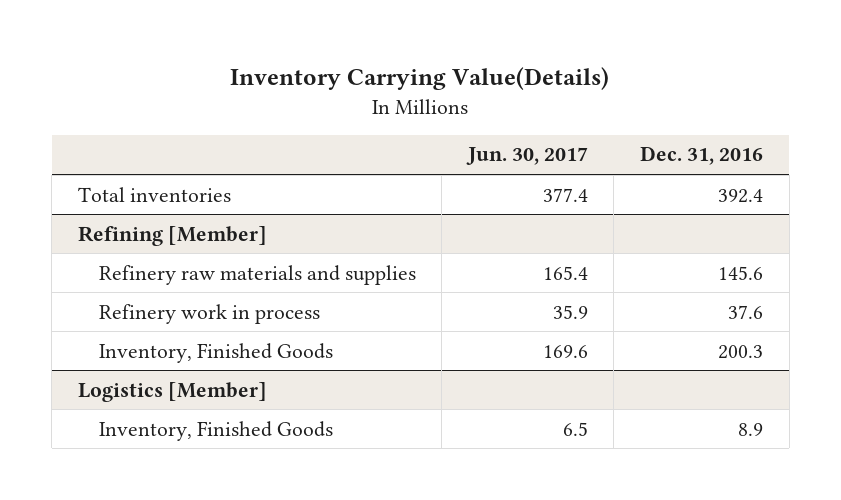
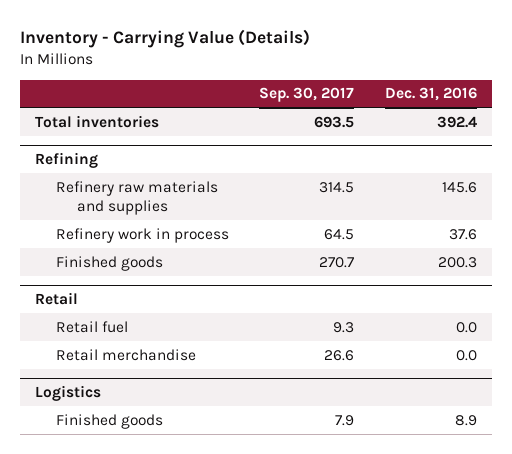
[230,66,610,90] Inventory Carrying Value(Details) -> [19,29,310,49] Inventory - Carrying Value (Details)
[465,147,588,166] Jun. 30, 2017 -> none
none -> [259,87,355,103] Sep. 30, 2017
[77,225,267,246] Refining [Member] -> [34,152,98,169] Refining
[98,342,333,363] Inventory, Finished Goods -> [55,255,163,271] Finished goods
none -> [34,292,78,306] Retail
none -> [55,320,128,333] Retail fuel
none -> [55,348,196,361] Retail merchandise
[77,381,267,402] Logistics [Member] -> [34,385,101,402] Logistics
[98,420,333,441] Inventory, Finished Goods -> [55,413,163,429] Finished goods

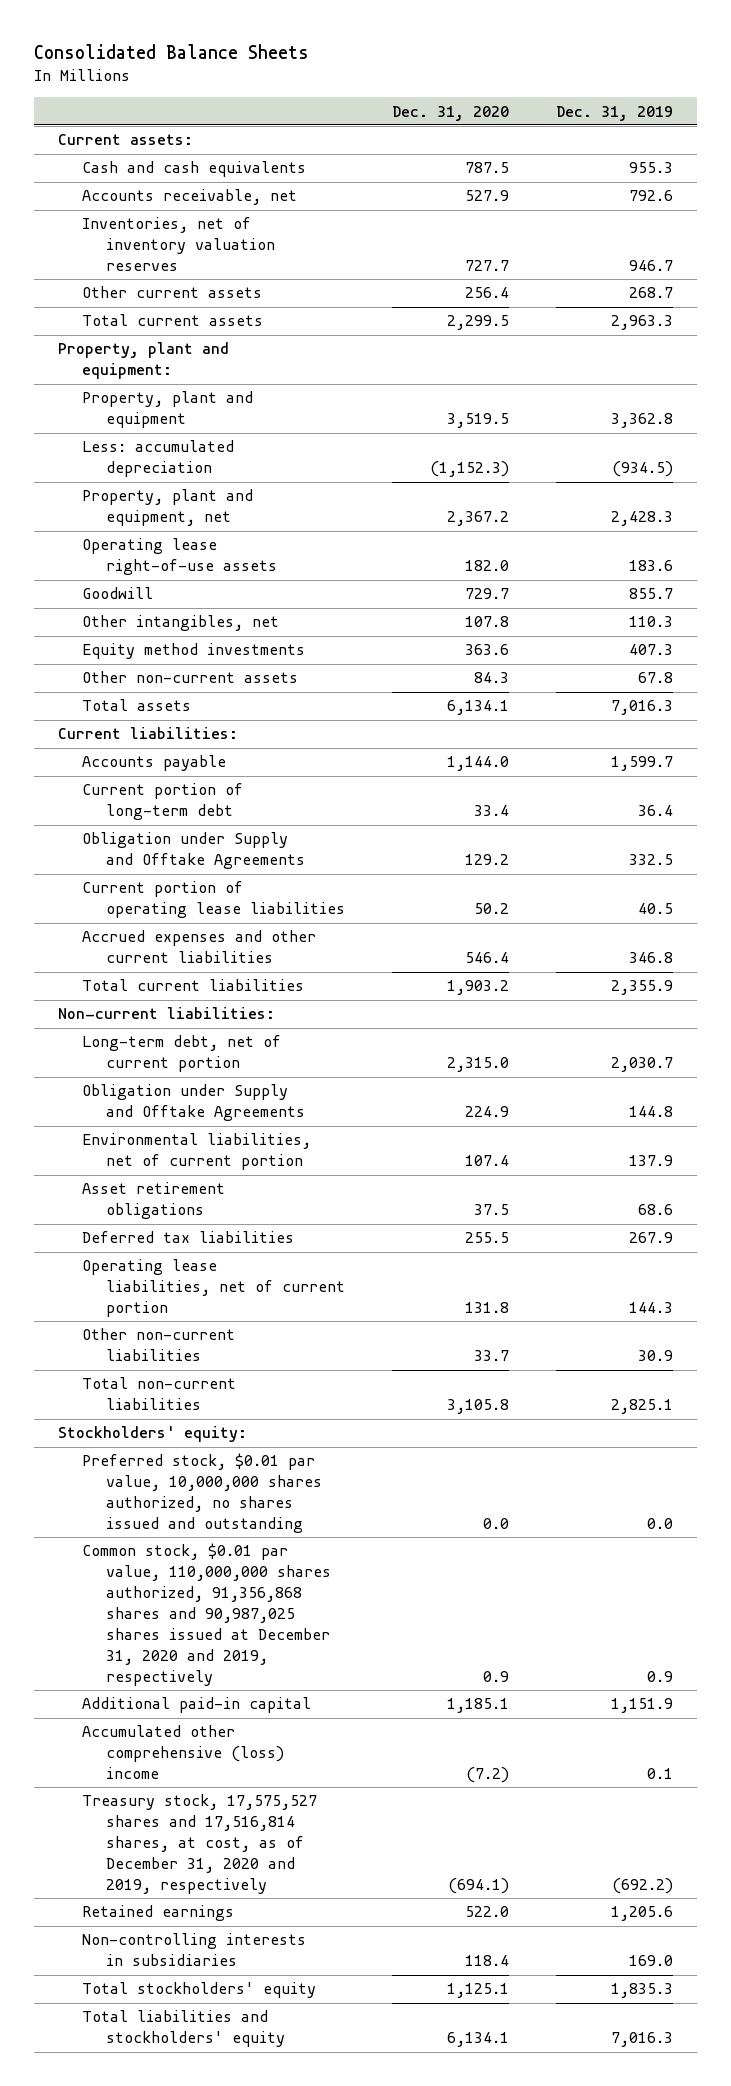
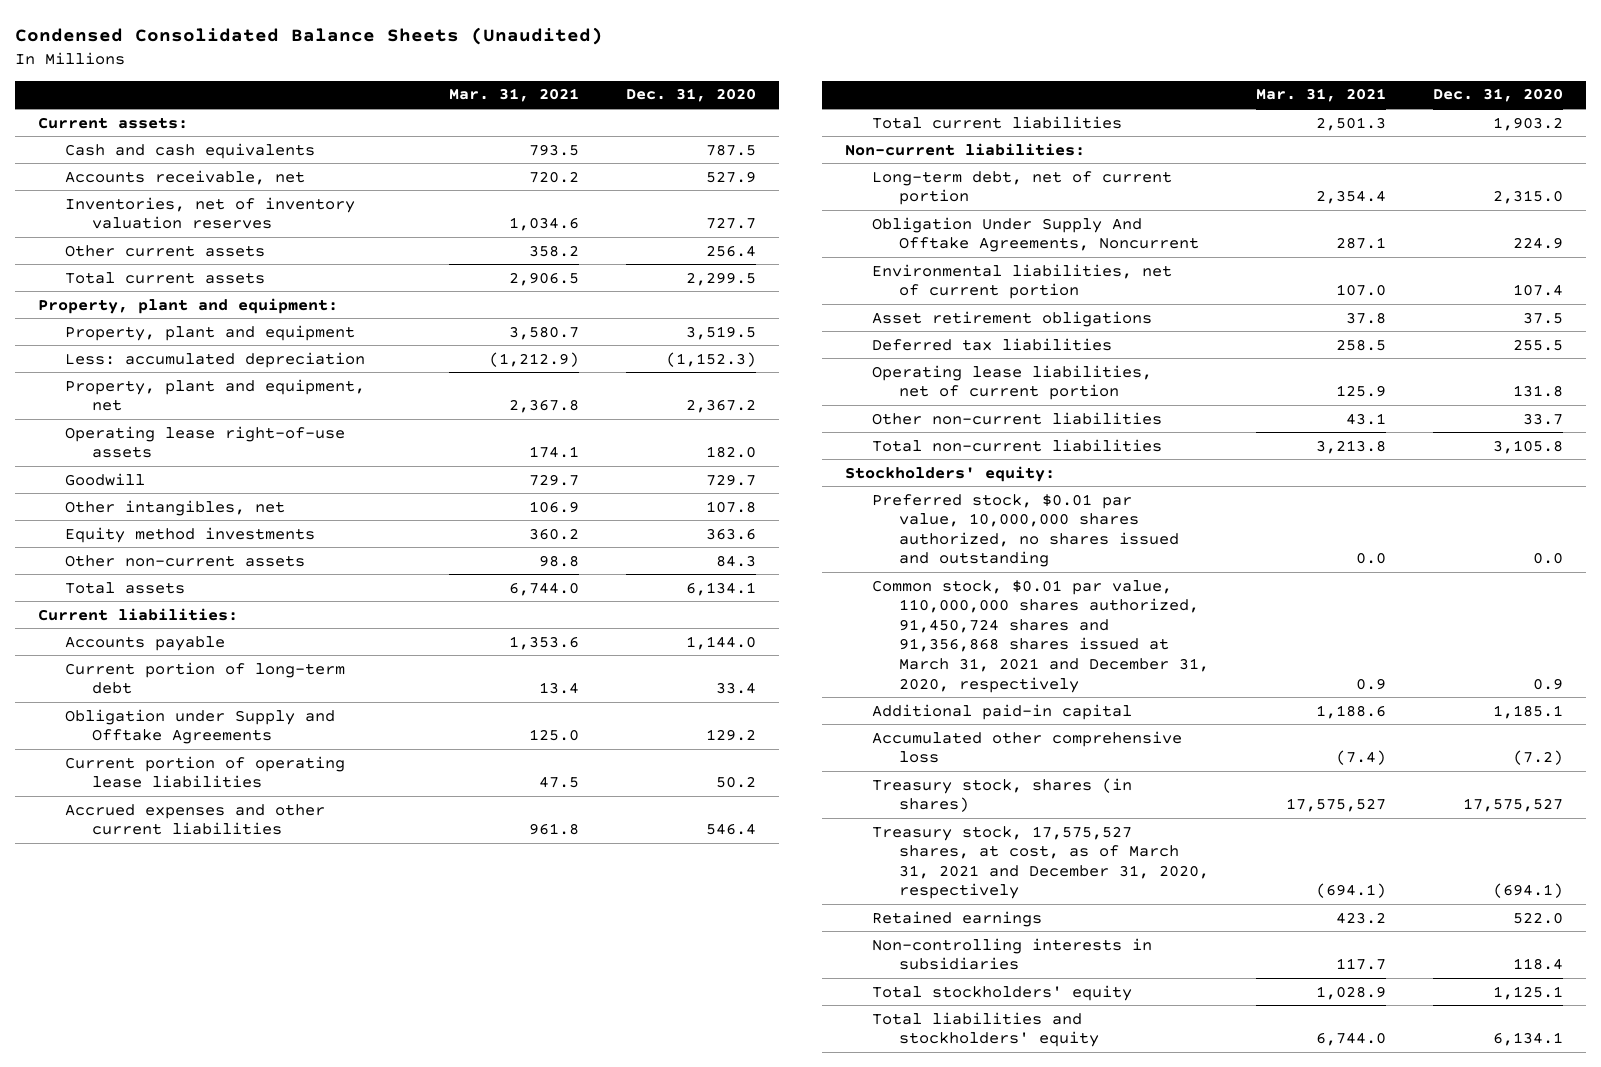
[34,44,310,60] Consolidated Balance Sheets -> [14,26,603,45] Condensed Consolidated Balance Sheets (Unaudited)
[556,105,674,121] Dec. 31, 2019 -> none
none -> [448,88,579,103] Mar. 31, 2021
[81,1084,305,1122] Obligation under Supply and Offtake Agreements -> [872,216,1199,253] Obligation Under Supply And Offtake Agreements, Noncurrent
[81,1543,331,1686] Common stock, $0.01 par value, 110,000,000 shares authorized, 91,356,868 shares and 90,987,025 shares issued at December 31, 2020 and 2019, respectively -> [872,579,1209,693] Common stock, $0.01 par value, 110,000,000 shares authorized, 91,450,724 shares and 91,356,868 shares issued at March 31, 2021 and December 31, 2020, respectively
[81,1725,284,1780] Accumulated other comprehensive (loss) income -> [872,730,1183,764] Accumulated other comprehensive loss
none -> [872,777,1133,813] Treasury stock, shares (in shares)
[81,1794,317,1894] Treasury stock, 17,575,527 shares and 17,516,814 shares, at cost, as of December 31, 2020 and 2019, respectively -> [872,825,1209,900] Treasury stock, 17,575,527 shares, at cost, as of March 31, 2021 and December 31, 2020, respectively

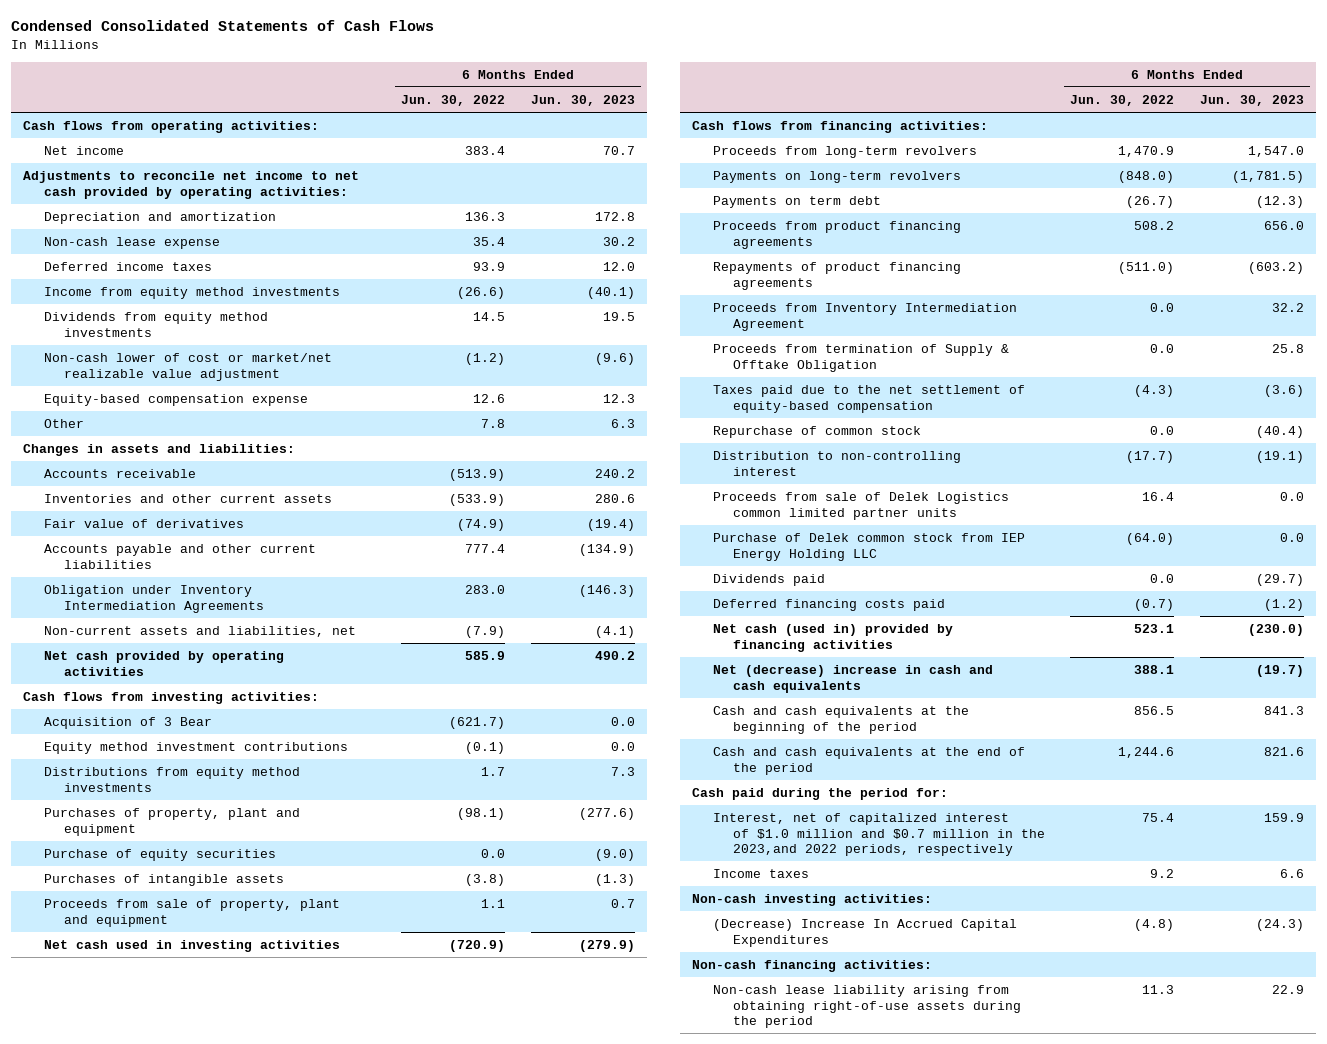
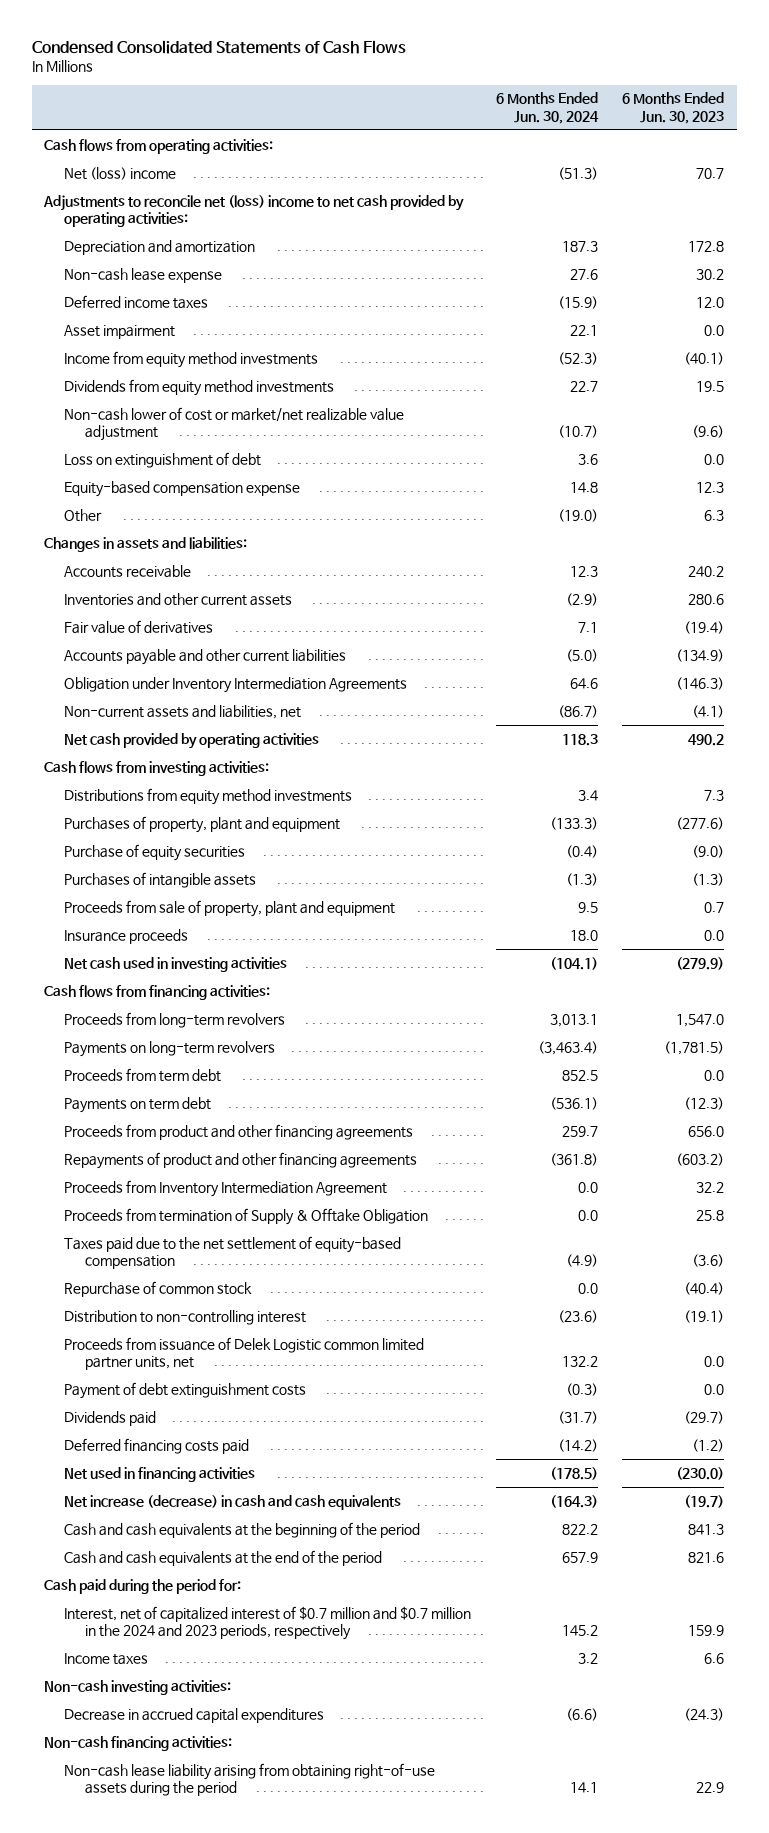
[401,94,506,106] Jun. 30, 2022 -> none
none -> [495,92,599,124] 6 Months Ended Jun. 30, 2024
[43,145,124,155] Net income -> [64,166,177,180] Net (loss) income
[23,170,360,199] Adjustments to reconcile net income to net cash provided by operating activities: -> [43,194,465,228] Adjustments to reconcile net (loss) income to net cash provided by operating activities:
none -> [64,324,176,339] Asset impairment
none -> [64,451,262,468] Loss on extinguishment of debt
[43,716,212,729] Acquisition of 3 Bear -> none
[43,741,348,754] Equity method investment contributions -> none
none -> [64,928,189,944] Insurance proceeds
none -> [64,1067,222,1082] Proceeds from term debt
[712,220,961,249] Proceeds from product financing agreements -> [64,1123,414,1140] Proceeds from product and other financing agreements
[712,261,961,290] Repayments of product financing agreements -> [64,1151,418,1169] Repayments of product and other financing agreements
[712,532,1025,561] Purchase of Delek common stock from IEP Energy Holding LLC -> none
[712,491,1009,520] Proceeds from sale of Delek Logistics common limited partner units -> [64,1336,425,1371] Proceeds from issuance of Delek Logistic common limited partner units, net
none -> [64,1381,307,1399] Payment of debt extinguishment costs
[712,623,953,652] Net cash (used in) provided by financing activities -> [64,1466,256,1482] Net used in financing activities
[712,664,993,693] Net (decrease) increase in cash and cash equivalents -> [64,1494,402,1510] Net increase (decrease) in cash and cash equivalents
[712,812,1046,857] Interest, net of capitalized interest of $1.0 million and $0.7 million in the 2023,and 2022 periods, respectively -> [64,1605,472,1641] Interest, net of capitalized interest of $0.7 million and $0.7 million in the 2024 and 2023 periods, respectively
[712,918,1017,947] (Decrease) Increase In Accrued Capital Expenditures -> [64,1707,325,1723] Decrease in accrued capital expenditures

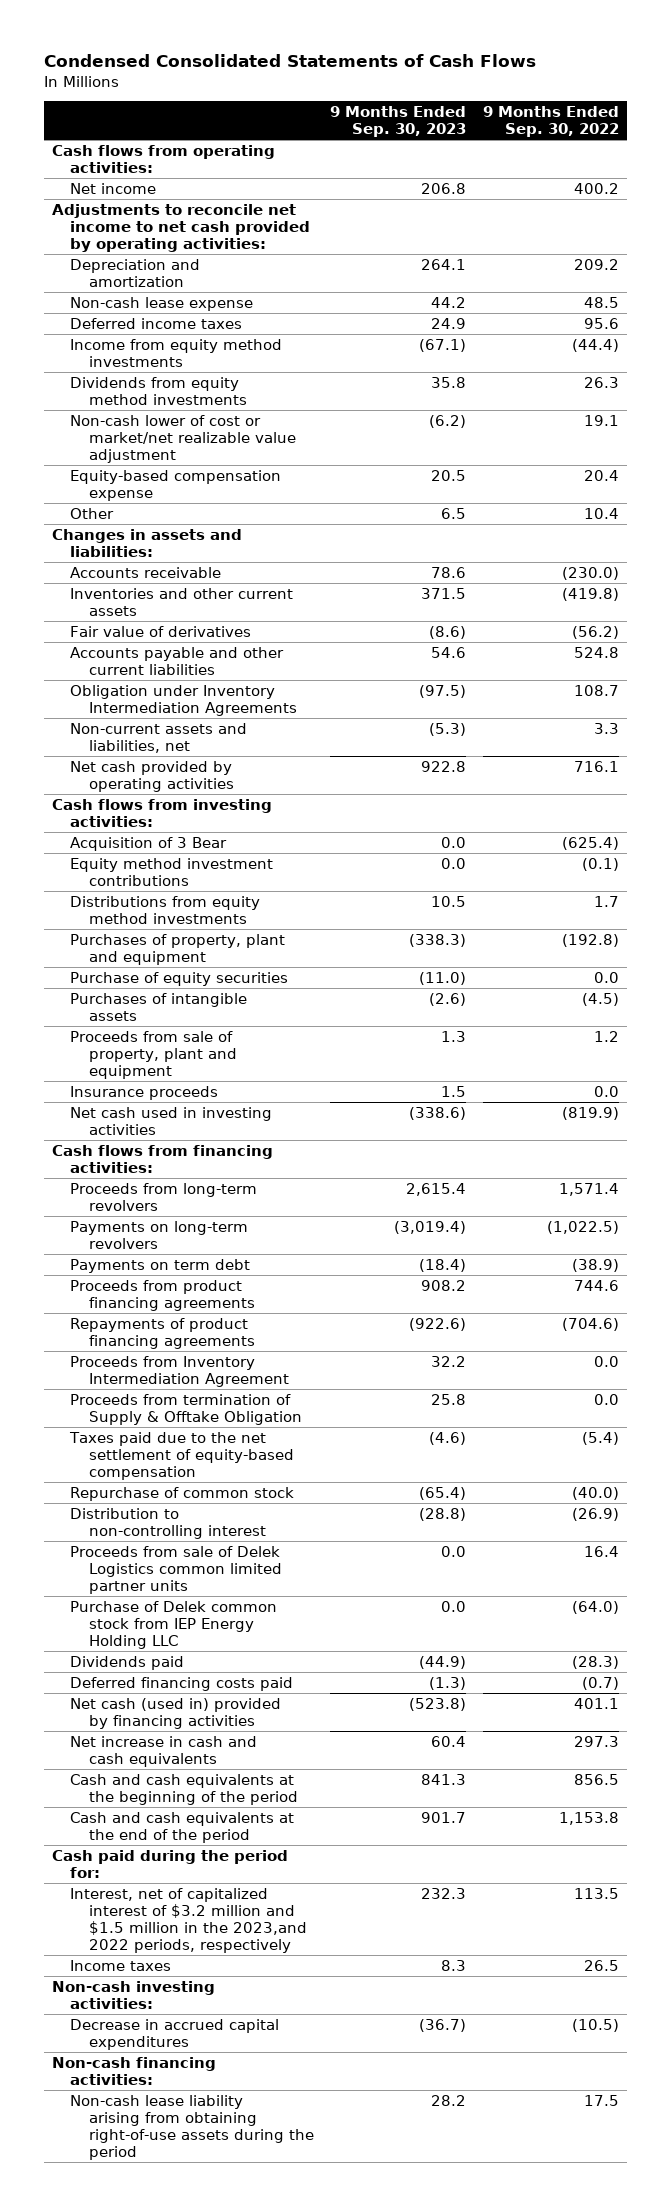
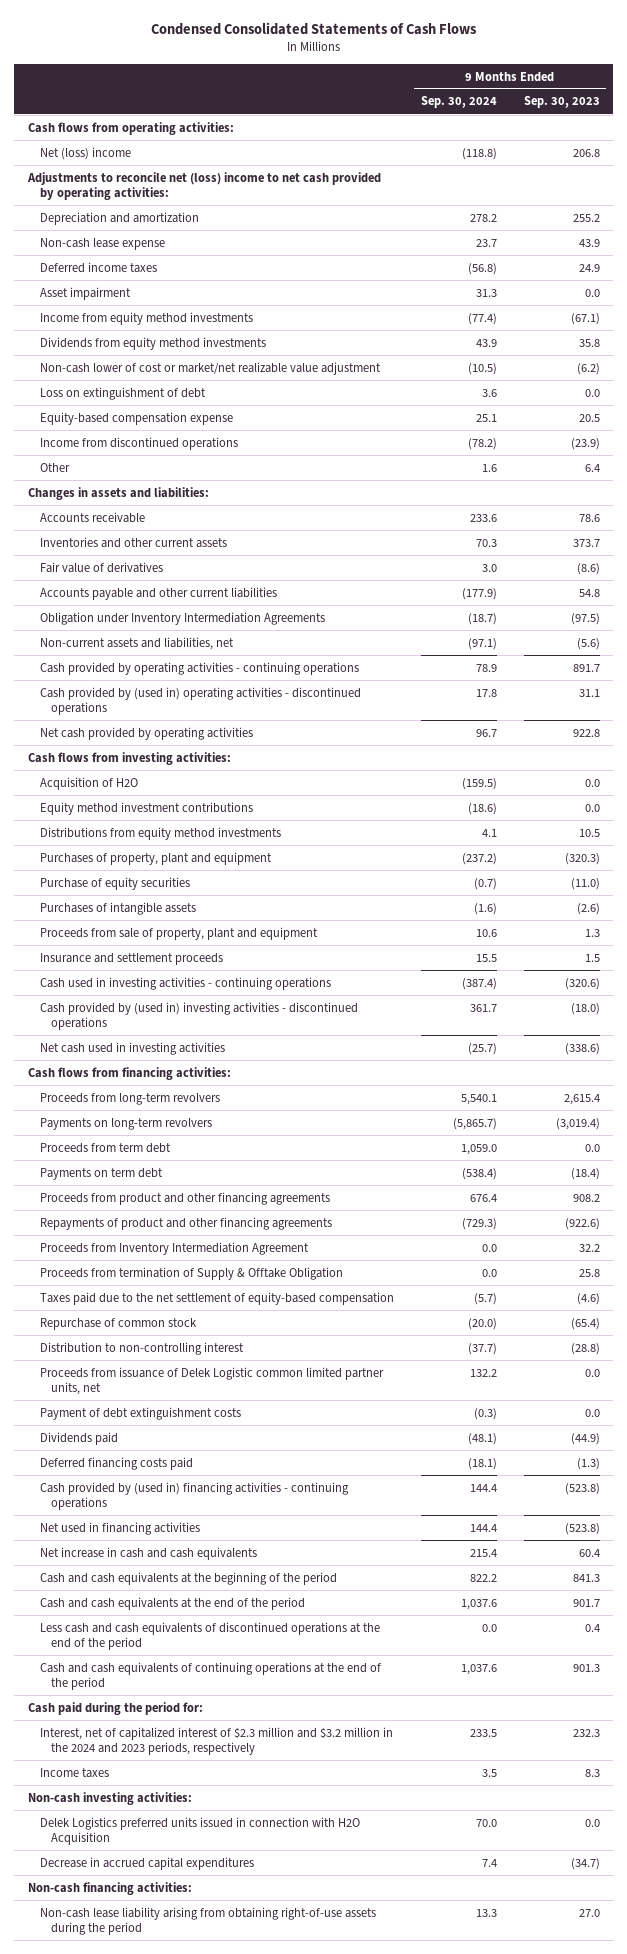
[482,106,619,138] 9 Months Ended Sep. 30, 2022 -> none
none -> [420,96,497,109] Sep. 30, 2024
[70,183,157,195] Net income -> [39,146,131,160] Net (loss) income
[52,204,311,252] Adjustments to reconcile net income to net cash provided by operating activities: -> [26,171,381,201] Adjustments to reconcile net (loss) income to net cash provided by operating activities:
[421,259,467,271] 264.1 -> [572,213,600,222] 255.2
[431,297,467,309] 44.2 -> [578,238,600,247] 43.9
none -> [39,286,131,300] Asset impairment
none -> [39,386,206,400] Loss on extinguishment of debt
none -> [39,436,238,450] Income from discontinued operations
[441,508,467,520] 6.5 -> [584,463,600,472] 6.4
[421,588,467,600] 371.5 -> [572,538,600,547] 373.7
[431,647,467,659] 54.6 -> [578,588,600,597] 54.8
[429,723,467,737] (5.3) -> [576,637,600,650] (5.6)
none -> [39,661,359,675] Cash provided by operating activities - continuing operations
none -> [39,686,361,716] Cash provided by (used in) operating activities - discontinued operations
[70,837,228,852] Acquisition of 3 Bear -> none
none -> [39,776,138,790] Acquisition of H2O
[409,934,467,948] (338.3) -> [564,852,600,865] (320.3)
[70,1086,219,1101] Insurance proceeds -> [39,952,223,965] Insurance and settlement proceeds
none -> [39,976,331,990] Cash used in investing activities - continuing operations
none -> [39,1001,358,1031] Cash provided by (used in) investing activities - discontinued operations
none -> [39,1142,171,1153] Proceeds from term debt
[70,1280,255,1311] Proceeds from product financing agreements -> [39,1191,330,1205] Proceeds from product and other financing agreements
[70,1318,255,1349] Repayments of product financing agreements -> [39,1216,332,1230] Repayments of product and other financing agreements
[70,1601,278,1649] Purchase of Delek common stock from IEP Energy Holding LLC -> none
[70,1546,282,1594] Proceeds from sale of Delek Logistics common limited partner units -> [39,1366,384,1396] Proceeds from issuance of Delek Logistic common limited partner units, net
none -> [39,1406,241,1420] Payment of debt extinguishment costs
none -> [39,1481,349,1511] Cash provided by (used in) financing activities - continuing operations
[70,1698,282,1729] Net cash (used in) provided by financing activities -> [39,1521,200,1535] Net used in financing activities
none -> [39,1621,380,1651] Less cash and cash equivalents of discontinued operations at the end of the period
none -> [39,1661,381,1691] Cash and cash equivalents of continuing operations at the end of the period
[70,1888,307,1953] Interest, net of capitalized interest of $3.2 million and $1.5 million in the 2023,and 2022 periods, respectively -> [39,1726,393,1756] Interest, net of capitalized interest of $2.3 million and $3.2 million in the 2024 and 2023 periods, respectively
none -> [39,1816,360,1846] Delek Logistics preferred units issued in connection with H2O Acquisition
[419,2019,467,2033] (36.7) -> [570,1857,600,1870] (34.7)
[431,2095,467,2107] 28.2 -> [578,1908,600,1917] 27.0

